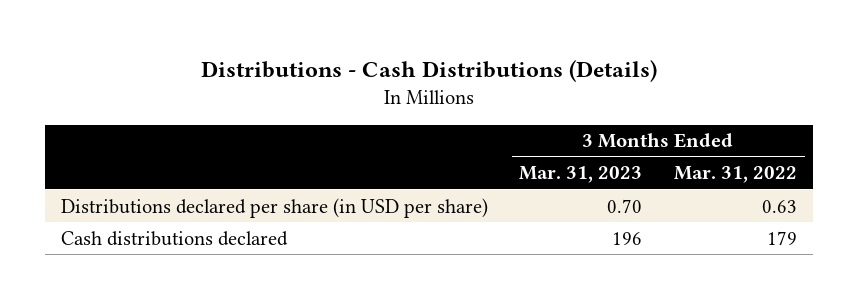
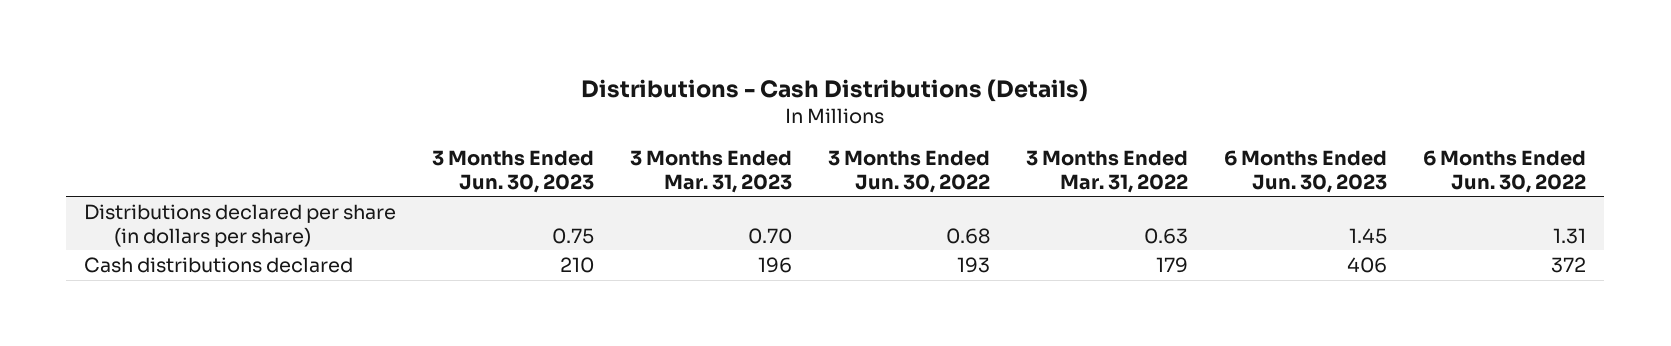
none -> [432,149,595,193] 3 Months Ended Jun. 30, 2023
none -> [828,149,991,193] 3 Months Ended Jun. 30, 2022
none -> [1224,149,1388,193] 6 Months Ended Jun. 30, 2023
none -> [1423,149,1587,193] 6 Months Ended Jun. 30, 2022
[61,197,489,218] Distributions declared per share (in USD per share) -> [84,203,397,247] Distributions declared per share (in dollars per share)

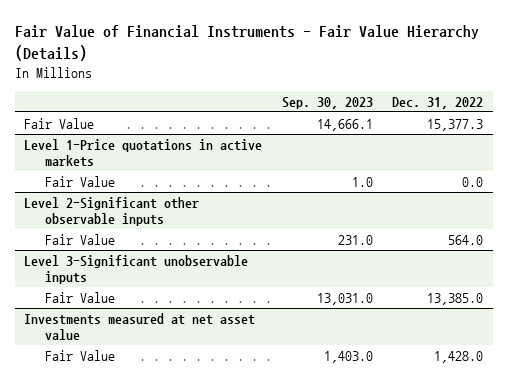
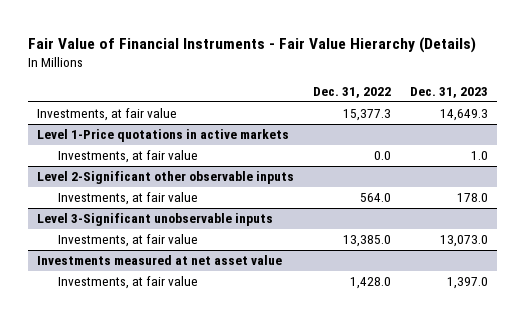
[281,96,373,109] Sep. 30, 2023 -> none
none -> [409,86,488,98] Dec. 31, 2023
[24,118,95,130] Fair Value -> [37,108,178,122] Investments, at fair value
[44,176,115,188] Fair Value -> [57,150,198,164] Investments, at fair value
[44,234,115,246] Fair Value -> [57,192,198,206] Investments, at fair value
[44,292,115,304] Fair Value -> [57,234,198,248] Investments, at fair value
[44,350,115,362] Fair Value -> [57,276,198,290] Investments, at fair value

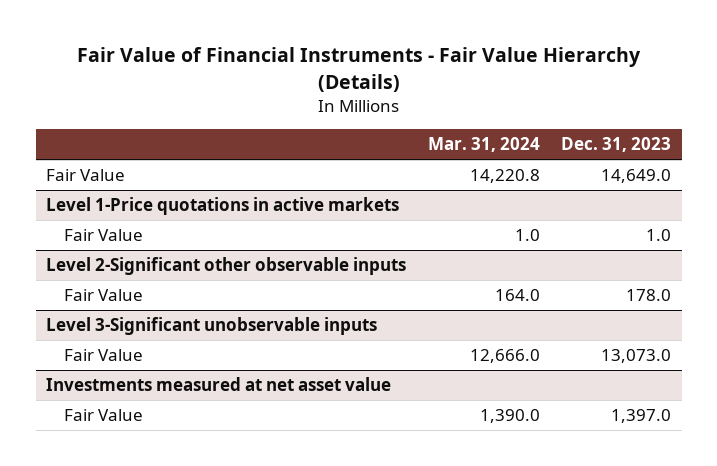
[313,86,392,98] Dec. 31, 2022 -> none
none -> [427,137,540,153] Mar. 31, 2024
[37,108,178,122] Investments, at fair value -> [46,169,126,182] Fair Value
[439,109,488,122] 14,649.3 -> [601,169,672,184] 14,649.0
[57,150,198,164] Investments, at fair value -> [63,229,143,242] Fair Value
[57,192,198,206] Investments, at fair value -> [63,289,143,302] Fair Value
[57,234,198,248] Investments, at fair value -> [63,349,143,362] Fair Value
[57,276,198,290] Investments, at fair value -> [63,409,143,422] Fair Value

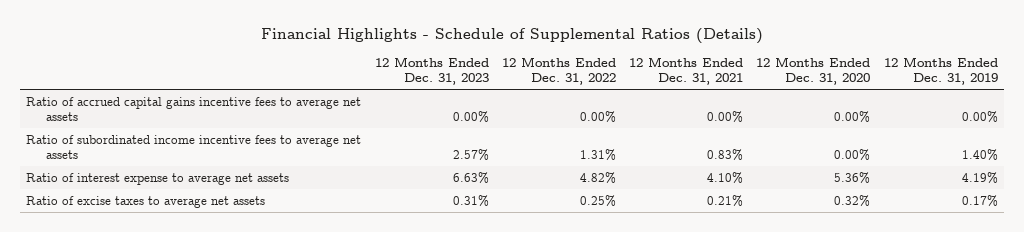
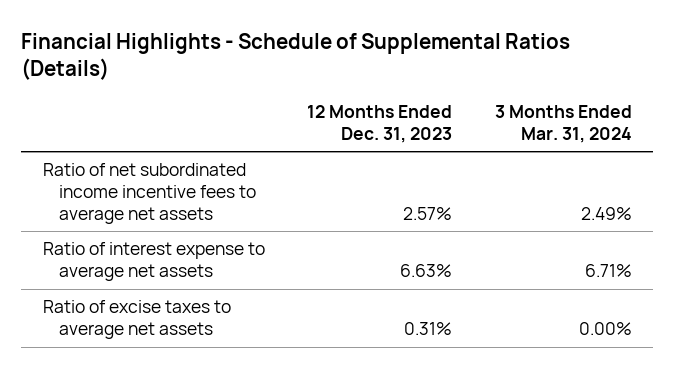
[501,57,616,86] 12 Months Ended Dec. 31, 2022 -> none
[629,57,744,86] 12 Months Ended Dec. 31, 2021 -> none
[756,57,871,86] 12 Months Ended Dec. 31, 2020 -> none
[883,57,998,86] 12 Months Ended Dec. 31, 2019 -> none
none -> [494,105,632,143] 3 Months Ended Mar. 31, 2024
[26,96,362,121] Ratio of accrued capital gains incentive fees to average net assets -> none
[26,134,362,159] Ratio of subordinated income incentive fees to average net assets -> [42,163,257,224] Ratio of net subordinated income incentive fees to average net assets

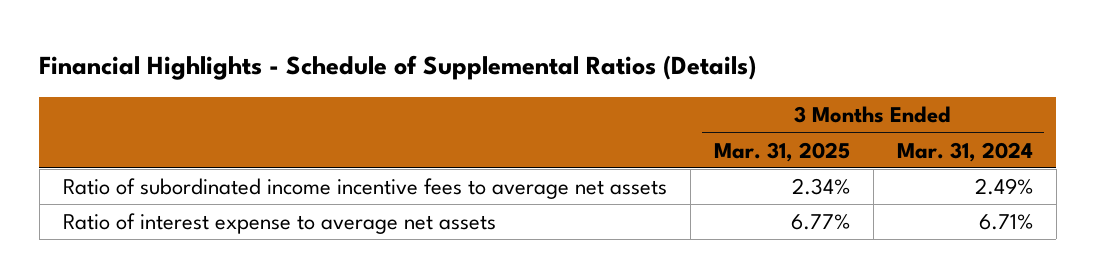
[307,105,453,143] 12 Months Ended Dec. 31, 2023 -> none
none -> [713,141,850,162] Mar. 31, 2025
[42,163,257,224] Ratio of net subordinated income incentive fees to average net assets -> [62,178,667,200] Ratio of subordinated income incentive fees to average net assets
[42,300,231,340] Ratio of excise taxes to average net assets -> none

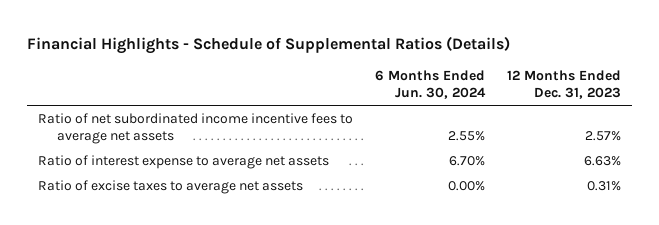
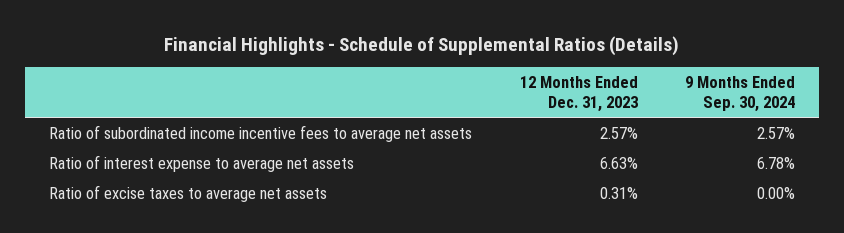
[375,69,487,99] 6 Months Ended Jun. 30, 2024 -> none
none -> [685,75,796,113] 9 Months Ended Sep. 30, 2024
[38,113,354,144] Ratio of net subordinated income incentive fees to average net assets -> [49,124,473,142] Ratio of subordinated income incentive fees to average net assets

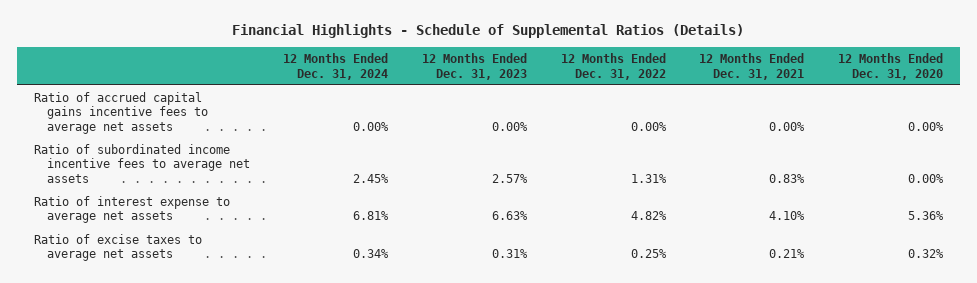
[685,75,796,113] 9 Months Ended Sep. 30, 2024 -> none
none -> [283,53,389,80] 12 Months Ended Dec. 31, 2024
none -> [560,53,666,80] 12 Months Ended Dec. 31, 2022
none -> [699,53,805,80] 12 Months Ended Dec. 31, 2021
none -> [838,53,944,80] 12 Months Ended Dec. 31, 2020
none -> [33,91,208,134] Ratio of accrued capital gains incentive fees to average net assets

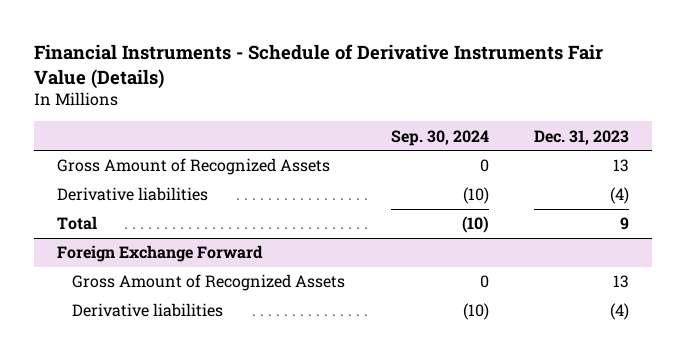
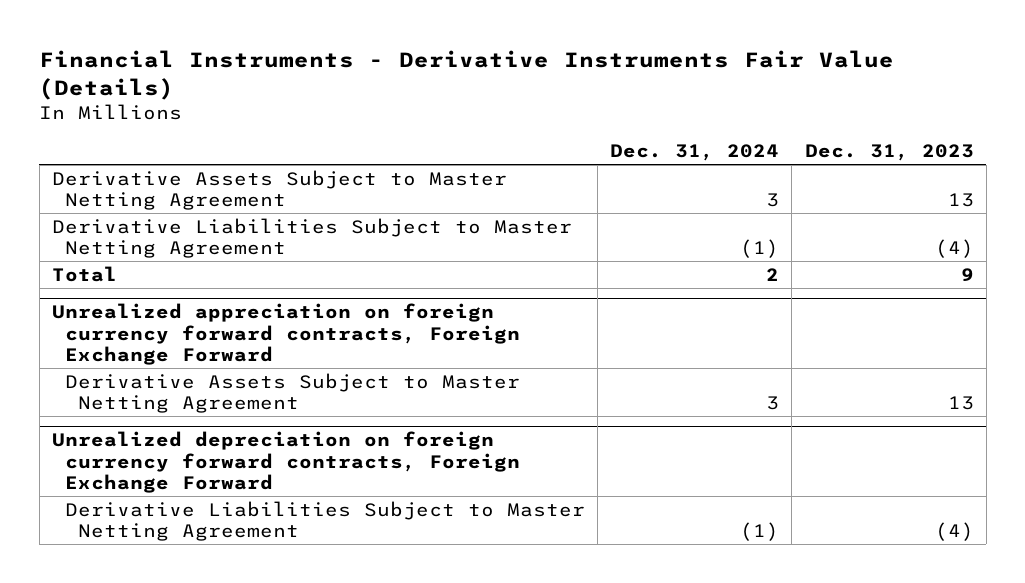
[34,43,604,89] Financial Instruments - Schedule of Derivative Instruments Fair Value (Details) -> [39,50,895,100] Financial Instruments - Derivative Instruments Fair Value (Details)
[390,129,489,146] Sep. 30, 2024 -> none
none -> [610,144,780,162] Dec. 31, 2024
[56,158,330,176] Gross Amount of Recognized Assets -> [51,169,507,211] Derivative Assets Subject to Master Netting Agreement
[56,187,208,202] Derivative liabilities -> [51,217,572,259] Derivative Liabilities Subject to Master Netting Agreement
[56,245,263,263] Foreign Exchange Forward -> none
none -> [51,303,521,366] Unrealized appreciation on foreign currency forward contracts, Foreign Exchange Forward
[71,274,345,292] Gross Amount of Recognized Assets -> [65,372,521,414] Derivative Assets Subject to Master Netting Agreement
none -> [51,431,521,494] Unrealized depreciation on foreign currency forward contracts, Foreign Exchange Forward
[71,303,223,318] Derivative liabilities -> [65,500,586,542] Derivative Liabilities Subject to Master Netting Agreement

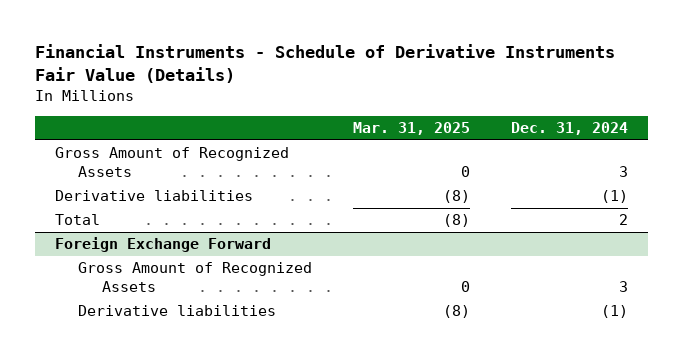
[39,50,895,100] Financial Instruments - Derivative Instruments Fair Value (Details) -> [34,43,615,83] Financial Instruments - Schedule of Derivative Instruments Fair Value (Details)
[804,144,974,162] Dec. 31, 2023 -> none
none -> [353,122,471,136] Mar. 31, 2025
[51,169,507,211] Derivative Assets Subject to Master Netting Agreement -> [55,147,290,177] Gross Amount of Recognized Assets
[51,217,572,259] Derivative Liabilities Subject to Master Netting Agreement -> [55,190,254,202] Derivative liabilities
[51,303,521,366] Unrealized appreciation on foreign currency forward contracts, Foreign Exchange Forward -> none
[51,431,521,494] Unrealized depreciation on foreign currency forward contracts, Foreign Exchange Forward -> none
none -> [55,237,272,253] Foreign Exchange Forward
[65,372,521,414] Derivative Assets Subject to Master Netting Agreement -> [78,262,313,292] Gross Amount of Recognized Assets
[65,500,586,542] Derivative Liabilities Subject to Master Netting Agreement -> [78,305,277,317] Derivative liabilities

